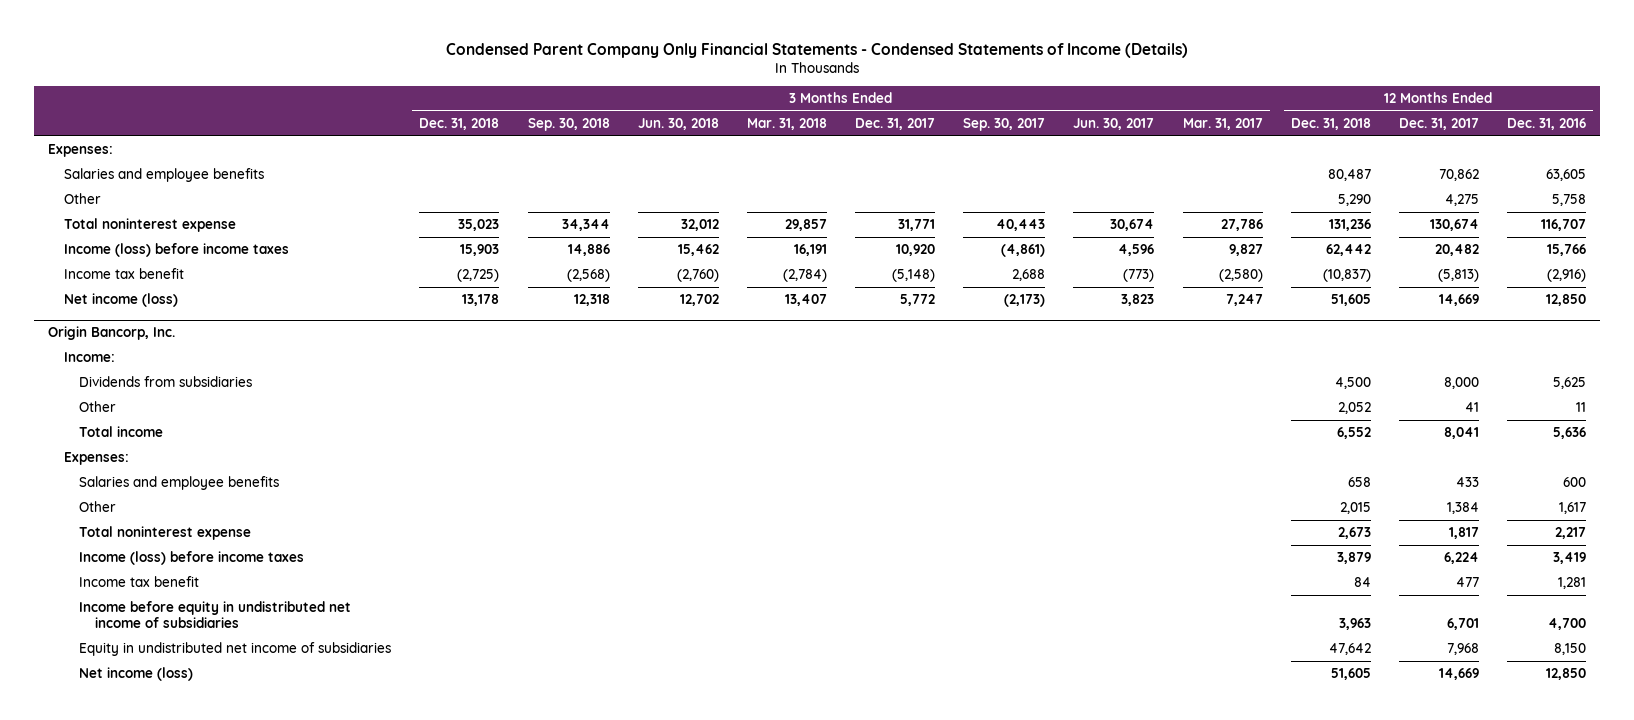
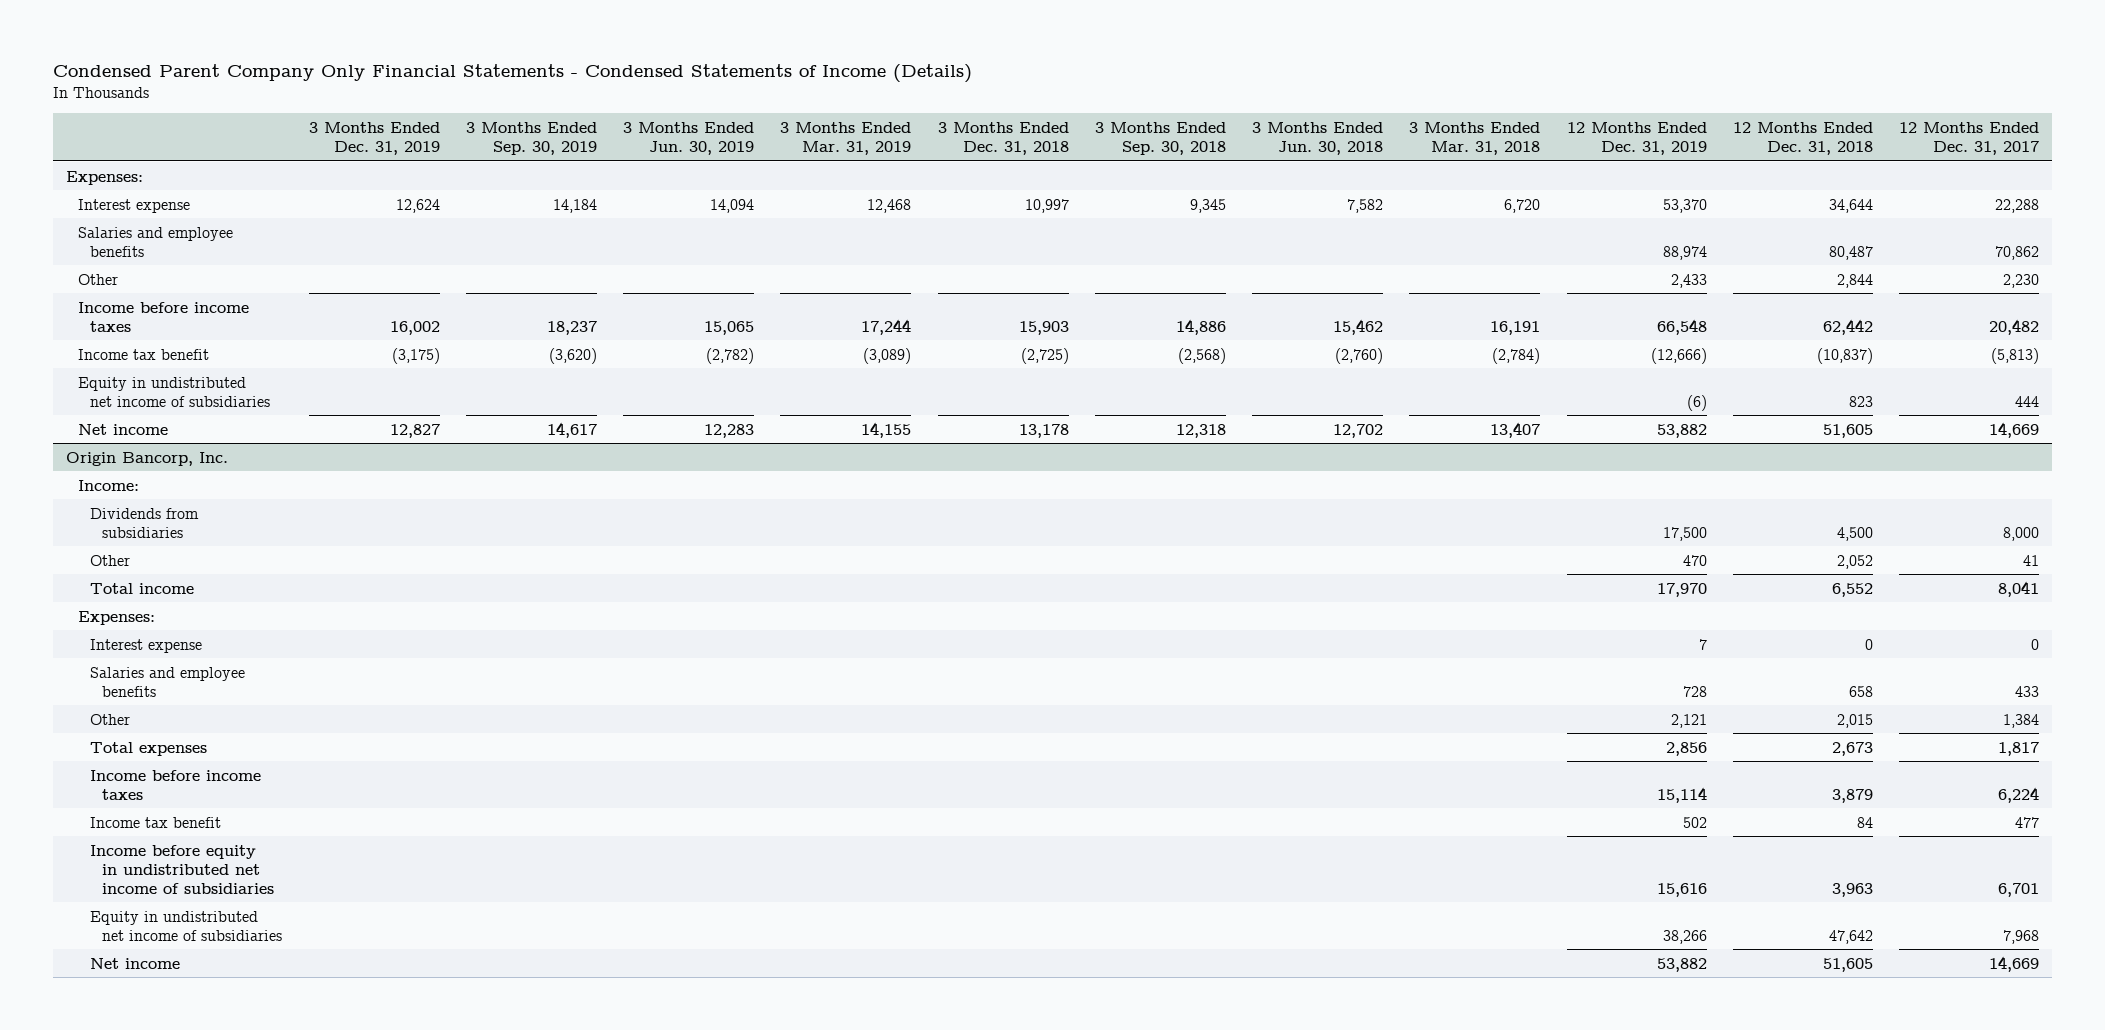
[855,118,936,131] Dec. 31, 2017 -> none
[963,118,1046,132] Sep. 30, 2017 -> none
[1073,118,1155,131] Jun. 30, 2017 -> none
[1182,118,1263,131] Mar. 31, 2017 -> none
[1507,118,1587,131] Dec. 31, 2016 -> none
none -> [308,121,440,156] 3 Months Ended Dec. 31, 2019
none -> [465,121,597,156] 3 Months Ended Sep. 30, 2019
none -> [623,121,755,156] 3 Months Ended Jun. 30, 2019
none -> [780,121,912,156] 3 Months Ended Mar. 31, 2019
none -> [1566,121,1707,156] 12 Months Ended Dec. 31, 2019
none -> [77,198,190,213] Interest expense
[63,218,236,233] Total noninterest expense -> none
[1337,194,1371,207] 5,290 -> [1837,273,1874,288] 2,844
[1444,194,1479,207] 4,275 -> [2003,273,2040,288] 2,230
[63,243,289,258] Income (loss) before income taxes -> [77,301,249,332] Income before income taxes
none -> [77,376,271,407] Equity in undistributed net income of subsidiaries
[63,293,178,308] Net income (loss) -> [77,423,168,435] Net income
none -> [90,638,203,653] Interest expense
[79,526,252,541] Total noninterest expense -> [90,741,208,756] Total expenses
[79,551,305,566] Income (loss) before income taxes -> [90,769,262,800] Income before income taxes
[79,667,194,682] Net income (loss) -> [90,957,181,969] Net income

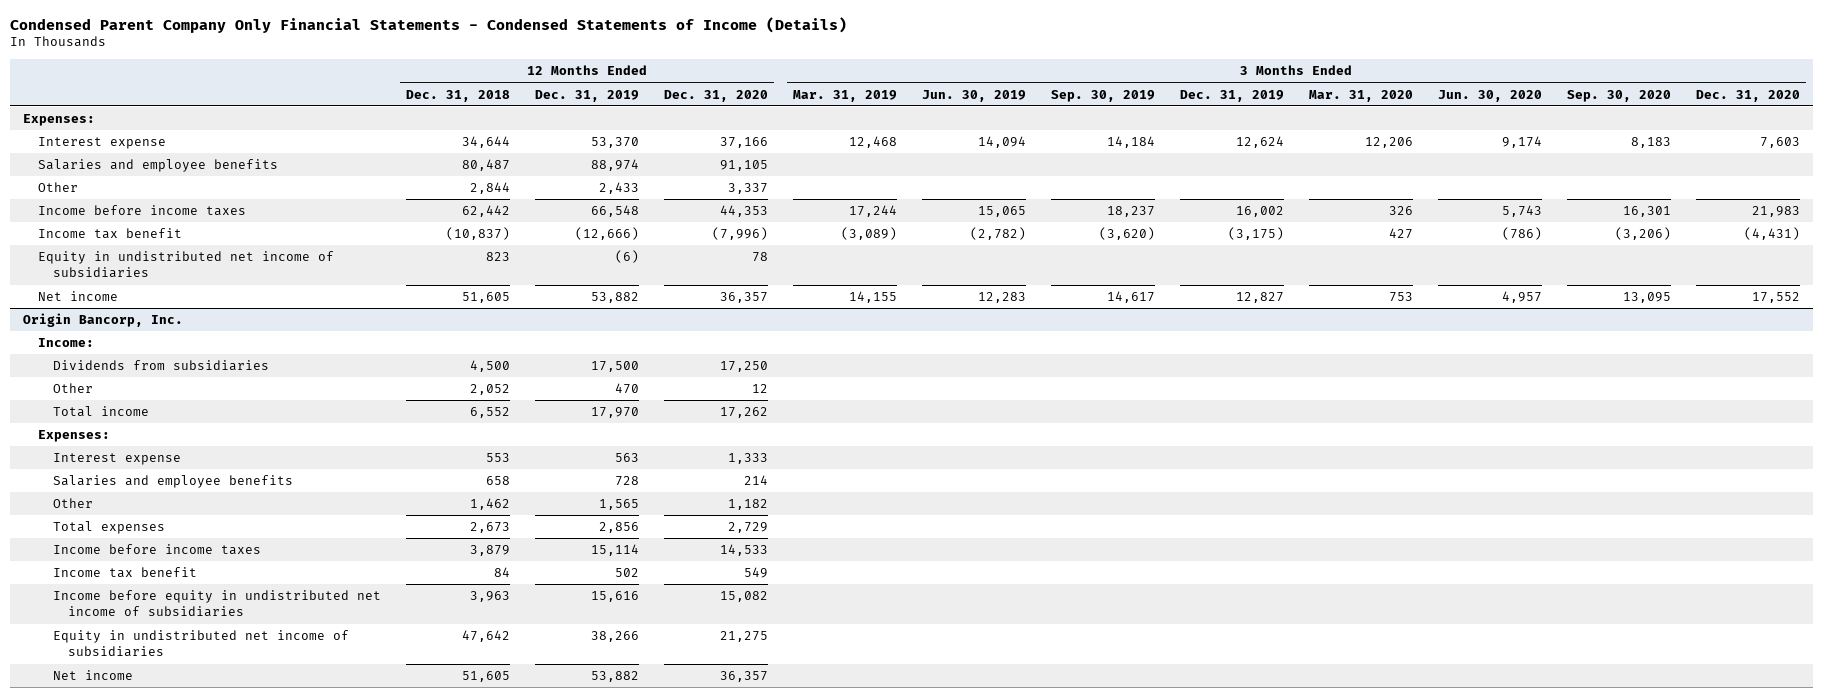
[937,121,1069,156] 3 Months Ended Dec. 31, 2018 -> none
[1094,121,1226,156] 3 Months Ended Sep. 30, 2018 -> none
[1252,121,1384,156] 3 Months Ended Jun. 30, 2018 -> none
[1409,121,1541,156] 3 Months Ended Mar. 31, 2018 -> none
[1899,121,2040,156] 12 Months Ended Dec. 31, 2017 -> none
none -> [663,89,768,102] Dec. 31, 2020
none -> [1308,89,1413,102] Mar. 31, 2020
none -> [1437,89,1542,102] Jun. 30, 2020
none -> [1566,89,1671,102] Sep. 30, 2020
none -> [1696,89,1801,102] Dec. 31, 2020
[1698,638,1707,650] 7 -> [614,453,639,463] 563
[1865,638,1874,650] 0 -> [485,453,510,463] 553
[1670,713,1707,728] 2,121 -> [598,499,639,511] 1,565
[1837,713,1874,728] 2,015 -> [469,498,510,511] 1,462

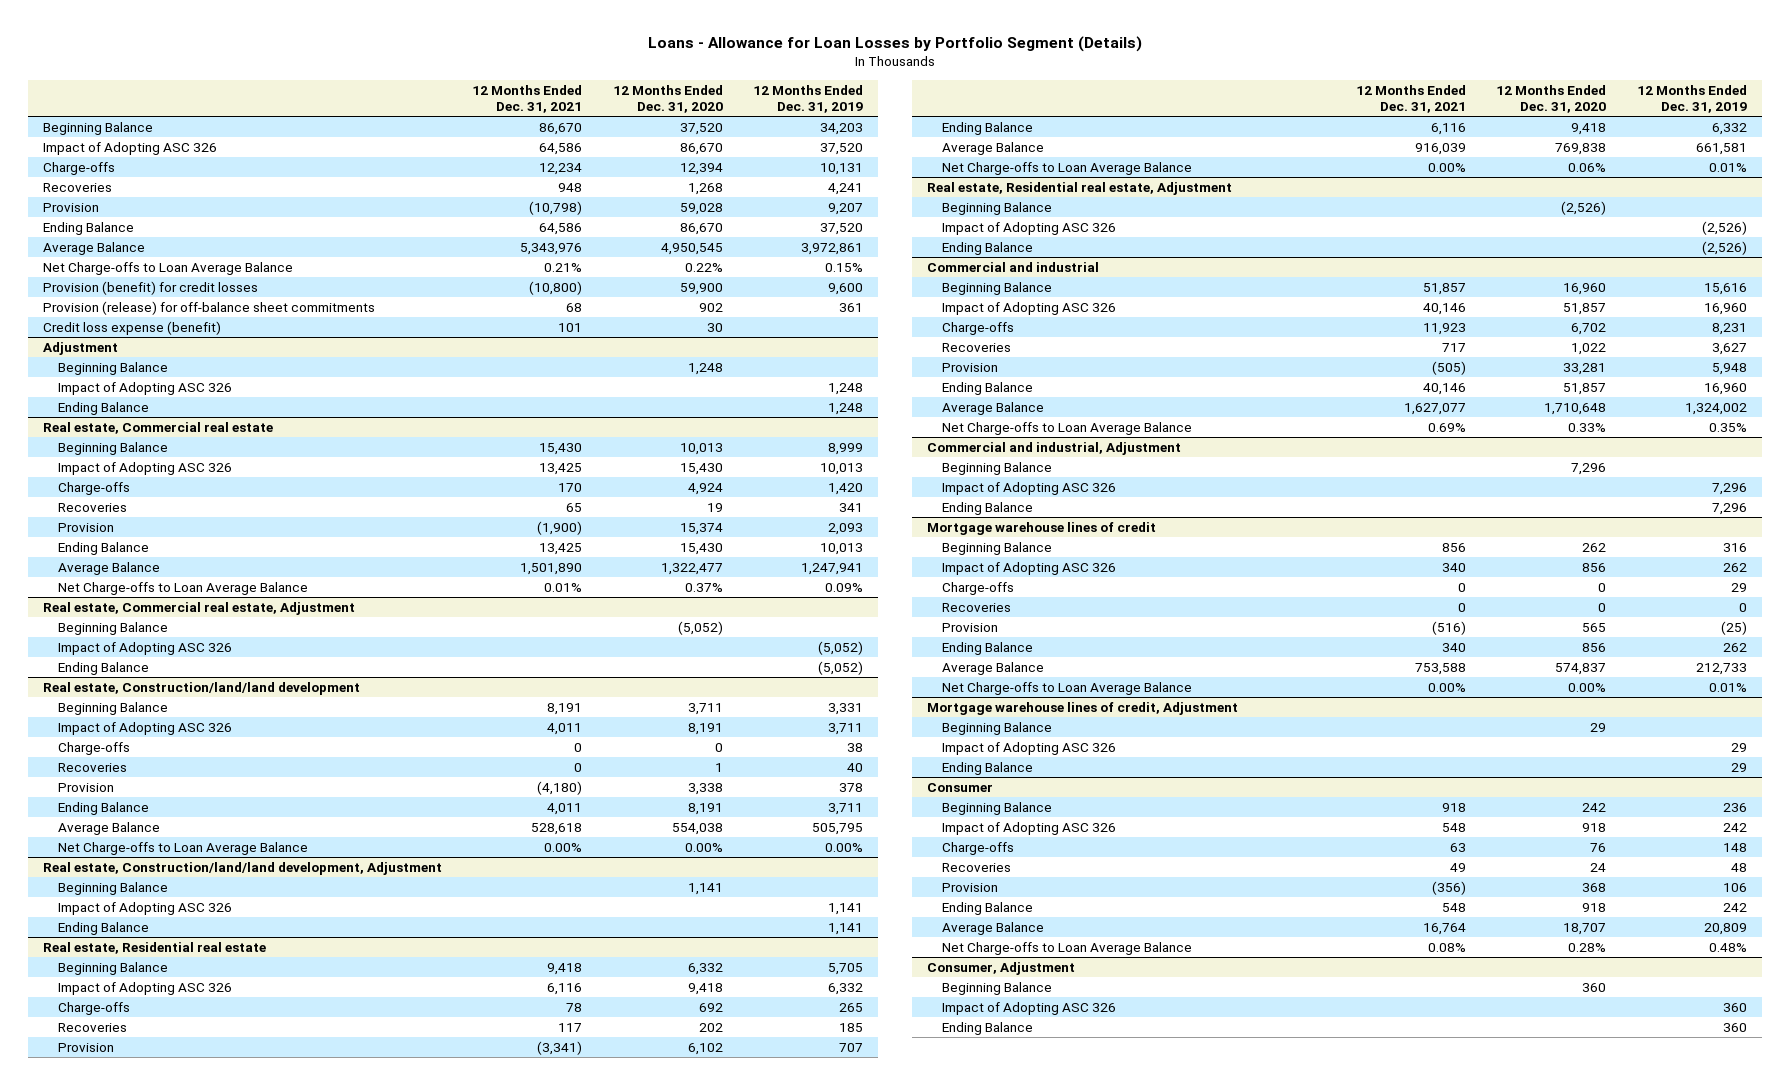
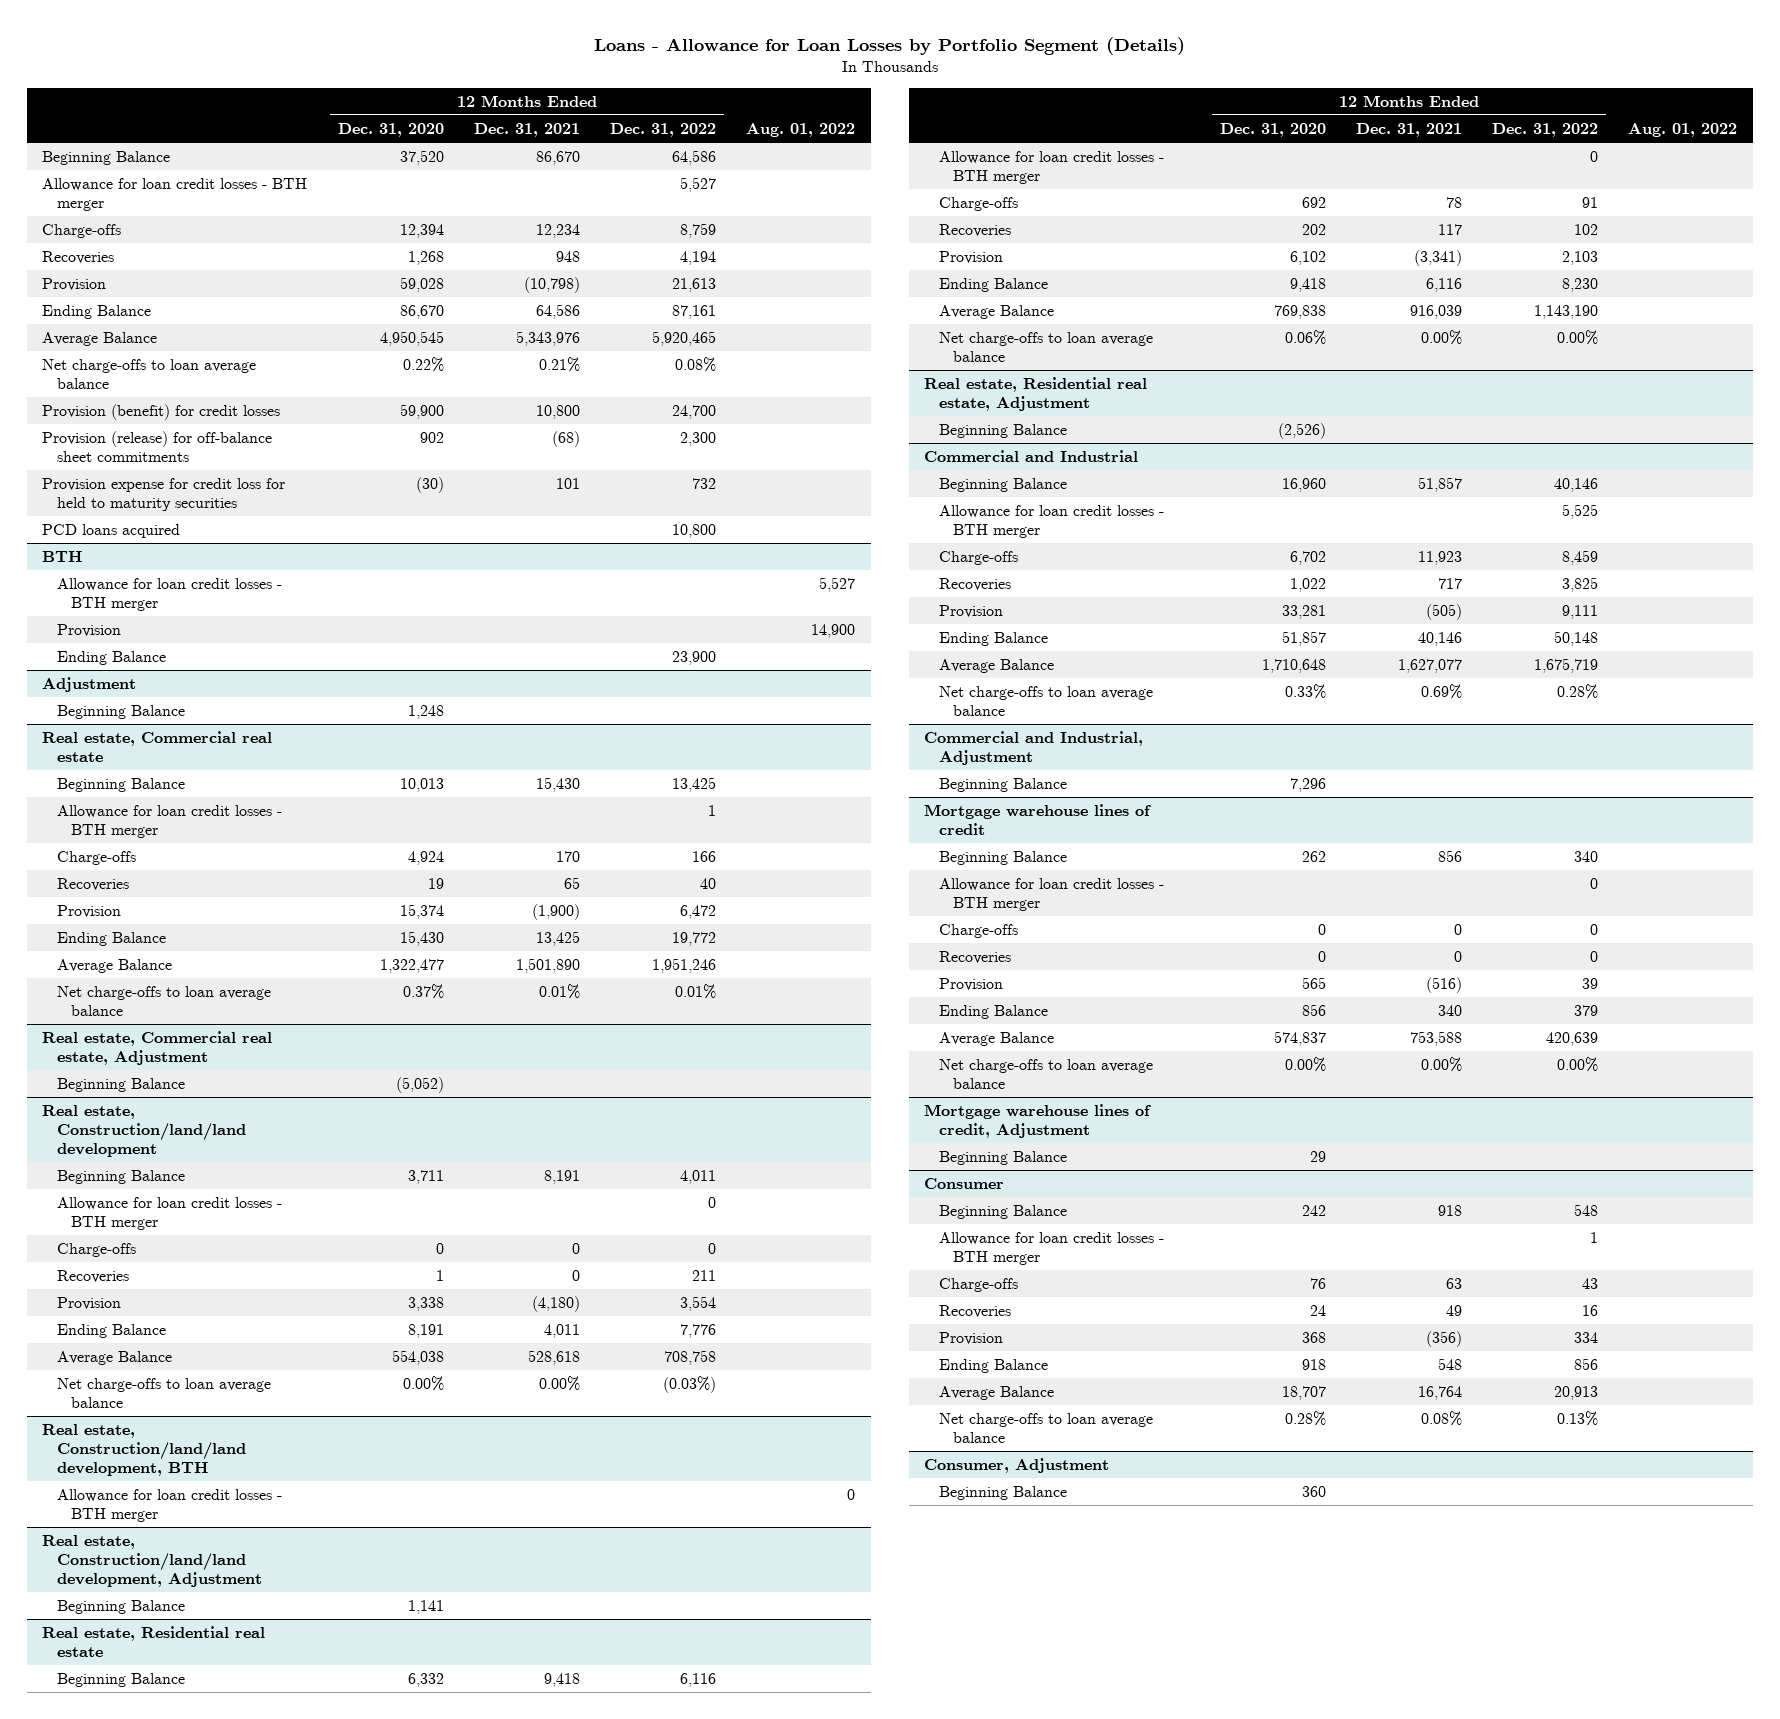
[753,84,864,113] 12 Months Ended Dec. 31, 2019 -> none
none -> [610,122,717,137] Dec. 31, 2022
none -> [746,122,856,137] Aug. 01, 2022
[42,141,217,155] Impact of Adopting ASC 326 -> none
none -> [42,177,308,211] Allowance for loan credit losses - BTH merger
[42,261,293,275] Net Charge-offs to Loan Average Balance -> [42,358,257,389] Net charge-offs to loan average balance
[529,280,583,295] (10,800) -> [535,404,580,419] 10,800
[566,302,583,312] 68 -> [551,430,580,447] (68)
[42,320,221,335] Credit loss expense (benefit) -> [42,477,286,511] Provision expense for credit loss for held to maturity securities
[706,322,723,332] 30 -> [415,476,444,493] (30)
none -> [42,523,181,538] PCD loans acquired
none -> [42,550,83,562] BTH
none -> [56,577,282,611] Allowance for loan credit losses - BTH merger
none -> [56,623,121,637] Provision
none -> [56,650,166,665] Ending Balance
[58,381,233,395] Impact of Adopting ASC 326 -> none
[58,401,150,415] Ending Balance -> none
[58,461,233,475] Impact of Adopting ASC 326 -> none
none -> [56,804,282,838] Allowance for loan credit losses - BTH merger
[58,581,309,595] Net Charge-offs to Loan Average Balance -> [56,985,271,1016] Net charge-offs to loan average balance
[58,641,233,655] Impact of Adopting ASC 326 -> none
[58,661,150,675] Ending Balance -> none
[58,721,233,735] Impact of Adopting ASC 326 -> none
none -> [56,1196,282,1230] Allowance for loan credit losses - BTH merger
[58,841,309,855] Net Charge-offs to Loan Average Balance -> [56,1377,271,1408] Net charge-offs to loan average balance
none -> [42,1423,246,1476] Real estate, Construction/land/land development, BTH
none -> [56,1488,282,1522] Allowance for loan credit losses - BTH merger
[58,901,233,915] Impact of Adopting ASC 326 -> none
[58,921,150,935] Ending Balance -> none
[58,981,233,995] Impact of Adopting ASC 326 -> none
none -> [938,150,1164,184] Allowance for loan credit losses - BTH merger
[942,161,1193,175] Net Charge-offs to Loan Average Balance -> [938,331,1153,362] Net charge-offs to loan average balance
[942,221,1117,235] Impact of Adopting ASC 326 -> none
[942,241,1034,255] Ending Balance -> none
[926,261,1099,272] Commercial and industrial -> [924,449,1139,462] Commercial and Industrial
[942,301,1117,315] Impact of Adopting ASC 326 -> none
none -> [938,504,1164,538] Allowance for loan credit losses - BTH merger
[942,421,1193,435] Net Charge-offs to Loan Average Balance -> [938,685,1153,716] Net charge-offs to loan average balance
[926,441,1181,455] Commercial and industrial, Adjustment -> [924,730,1144,765] Commercial and Industrial, Adjustment
[942,481,1117,495] Impact of Adopting ASC 326 -> none
[942,501,1034,515] Ending Balance -> none
[942,561,1117,575] Impact of Adopting ASC 326 -> none
none -> [938,877,1164,911] Allowance for loan credit losses - BTH merger
[942,681,1193,695] Net Charge-offs to Loan Average Balance -> [938,1058,1153,1089] Net charge-offs to loan average balance
[942,741,1117,755] Impact of Adopting ASC 326 -> none
[942,761,1034,775] Ending Balance -> none
[942,821,1117,835] Impact of Adopting ASC 326 -> none
none -> [938,1231,1164,1265] Allowance for loan credit losses - BTH merger
[942,941,1193,955] Net Charge-offs to Loan Average Balance -> [938,1412,1153,1443] Net charge-offs to loan average balance
[942,1001,1117,1015] Impact of Adopting ASC 326 -> none
[942,1021,1034,1035] Ending Balance -> none

